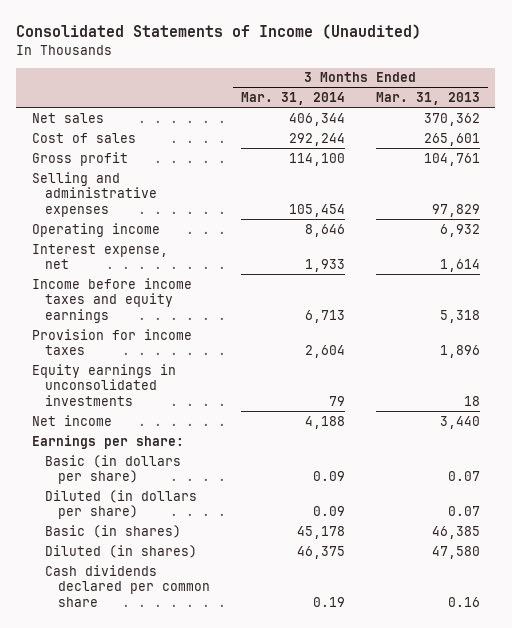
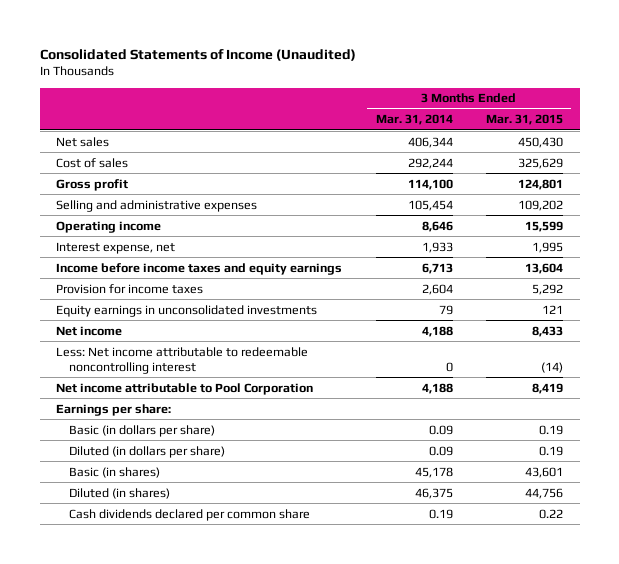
[375,92,480,106] Mar. 31, 2013 -> none
none -> [485,114,563,126] Mar. 31, 2015
none -> [56,346,309,374] Less: Net income attributable to redeemable noncontrolling interest
none -> [56,382,314,395] Net income attributable to Pool Corporation

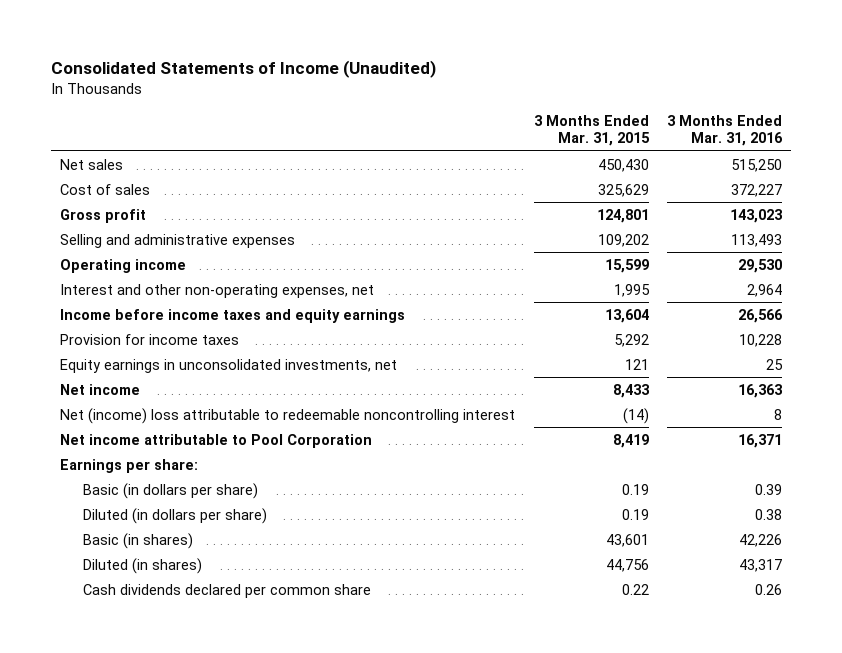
[375,114,453,126] Mar. 31, 2014 -> none
none -> [666,115,783,147] 3 Months Ended Mar. 31, 2016
[56,241,176,254] Interest expense, net -> [60,283,375,298] Interest and other non-operating expenses, net
[56,304,318,317] Equity earnings in unconsolidated investments -> [60,358,398,373] Equity earnings in unconsolidated investments, net
[56,346,309,374] Less: Net income attributable to redeemable noncontrolling interest -> [60,407,516,424] Net (income) loss attributable to redeemable noncontrolling interest

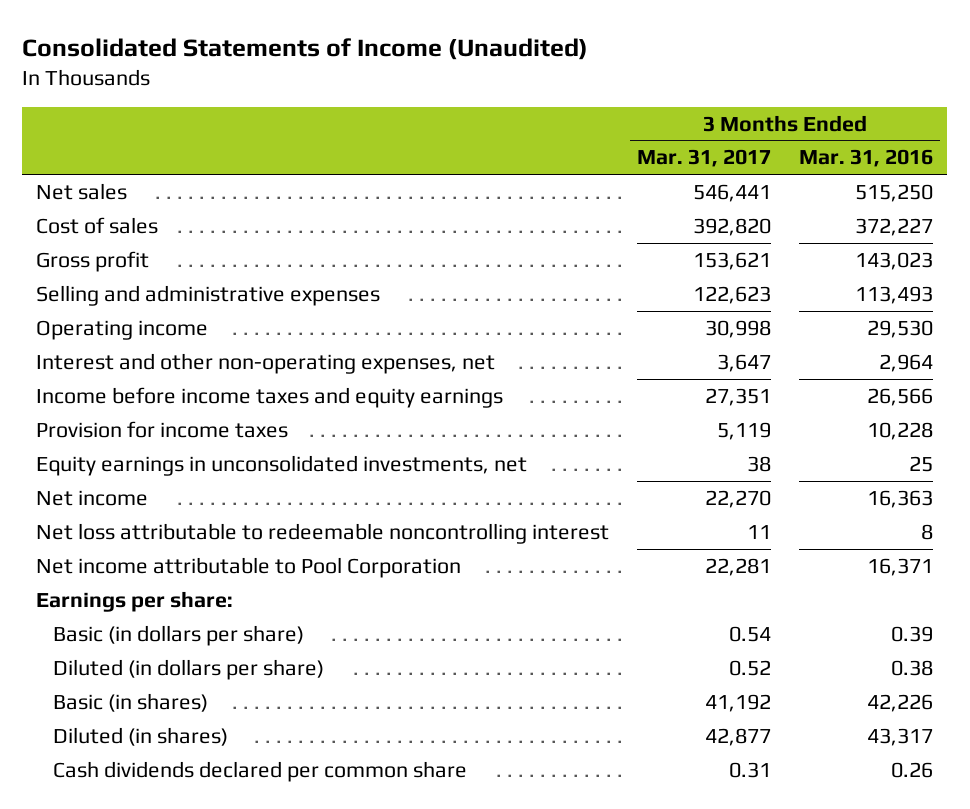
[533,115,650,147] 3 Months Ended Mar. 31, 2015 -> none
none -> [637,149,772,168] Mar. 31, 2017
[60,407,516,424] Net (income) loss attributable to redeemable noncontrolling interest -> [36,522,610,544] Net loss attributable to redeemable noncontrolling interest

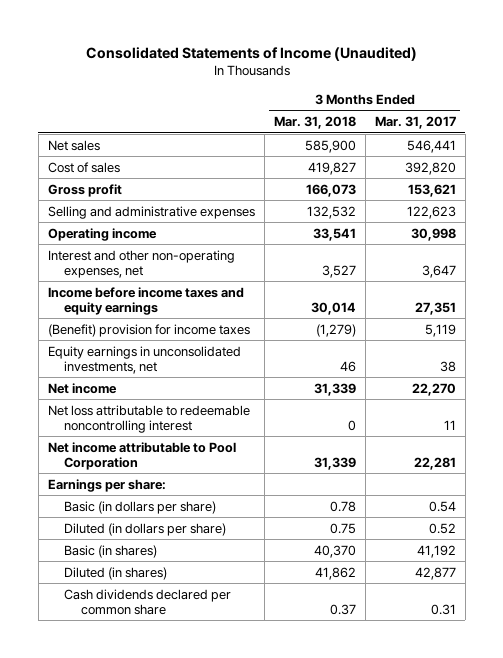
[799,149,934,168] Mar. 31, 2016 -> none
none -> [273,116,356,130] Mar. 31, 2018
[36,420,289,438] Provision for income taxes -> [47,323,250,337] (Benefit) provision for income taxes

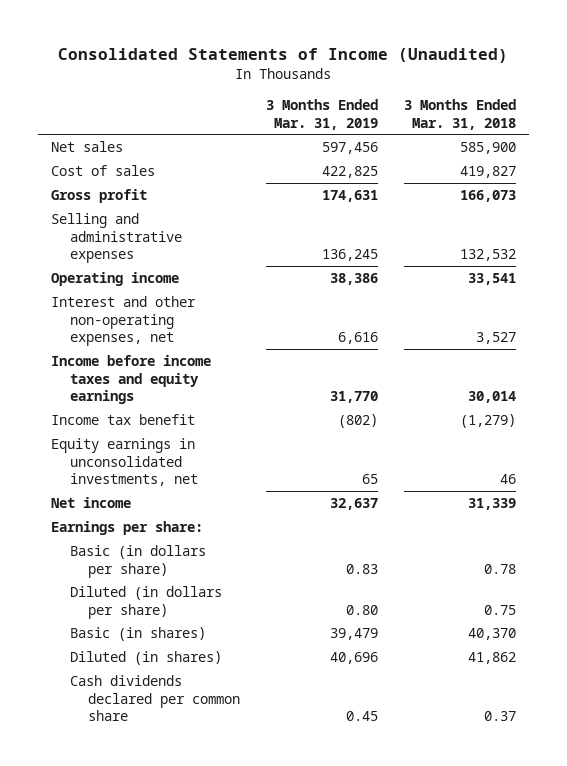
[374,116,456,130] Mar. 31, 2017 -> none
none -> [266,99,379,130] 3 Months Ended Mar. 31, 2019
[47,323,250,337] (Benefit) provision for income taxes -> [50,413,195,425] Income tax benefit
[47,404,250,433] Net loss attributable to redeemable noncontrolling interest -> none
[47,441,236,470] Net income attributable to Pool Corporation -> none

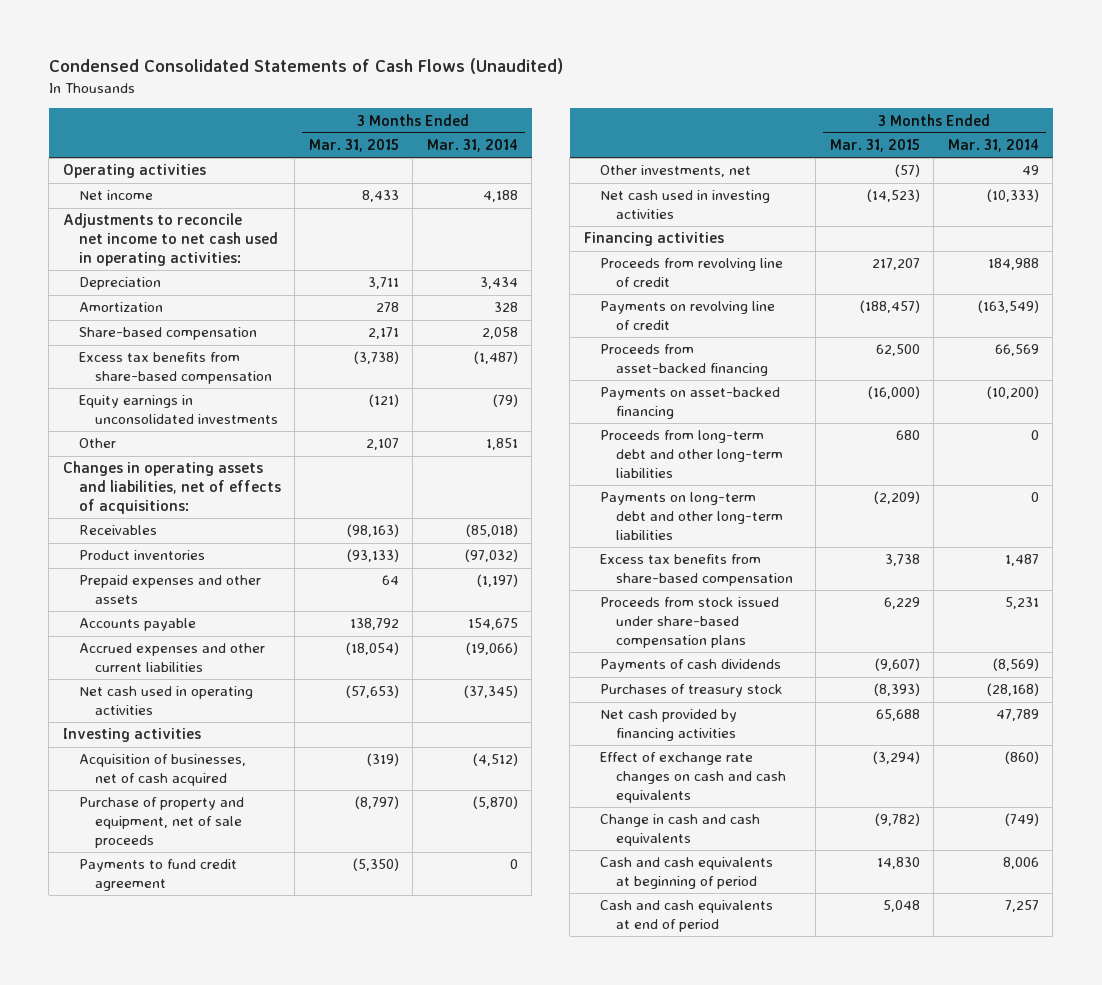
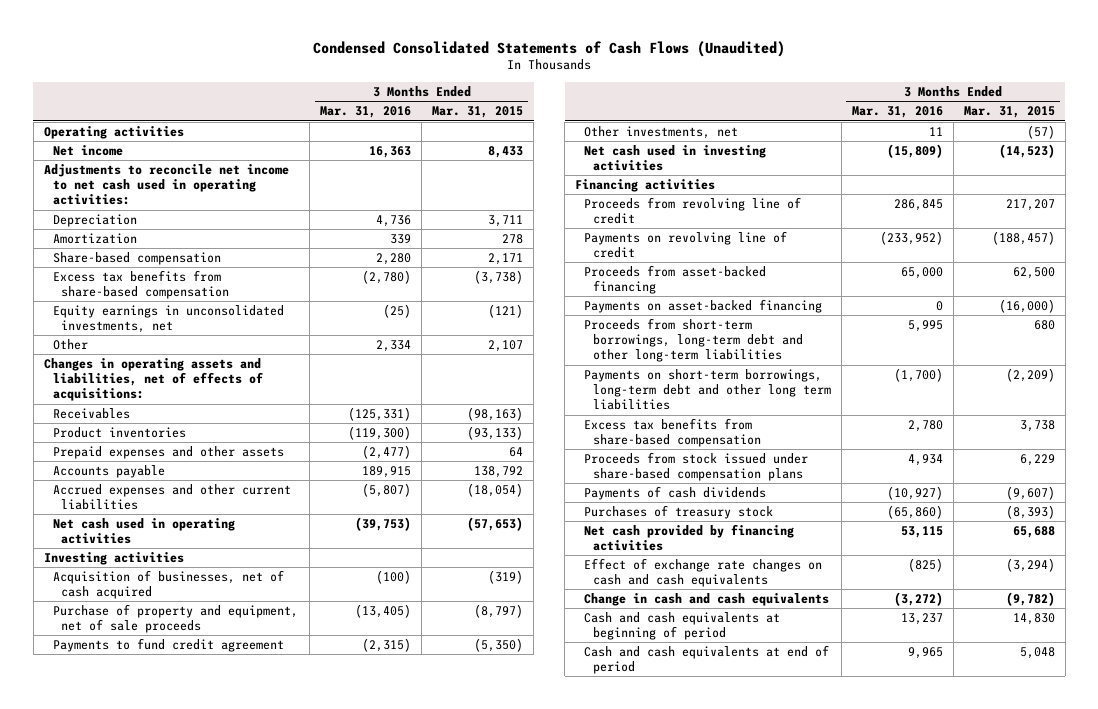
[426,139,518,153] Mar. 31, 2014 -> none
none -> [320,106,412,119] Mar. 31, 2016
[78,395,278,425] Equity earnings in unconsolidated investments -> [52,305,284,334] Equity earnings in unconsolidated investments, net
[599,430,783,478] Proceeds from long-term debt and other long-term liabilities -> [583,318,803,363] Proceeds from short-term borrowings, long-term debt and other long-term liabilities
[599,492,783,540] Payments on long-term debt and other long-term liabilities -> [583,369,831,411] Payments on short-term borrowings, long-term debt and other long term liabilities

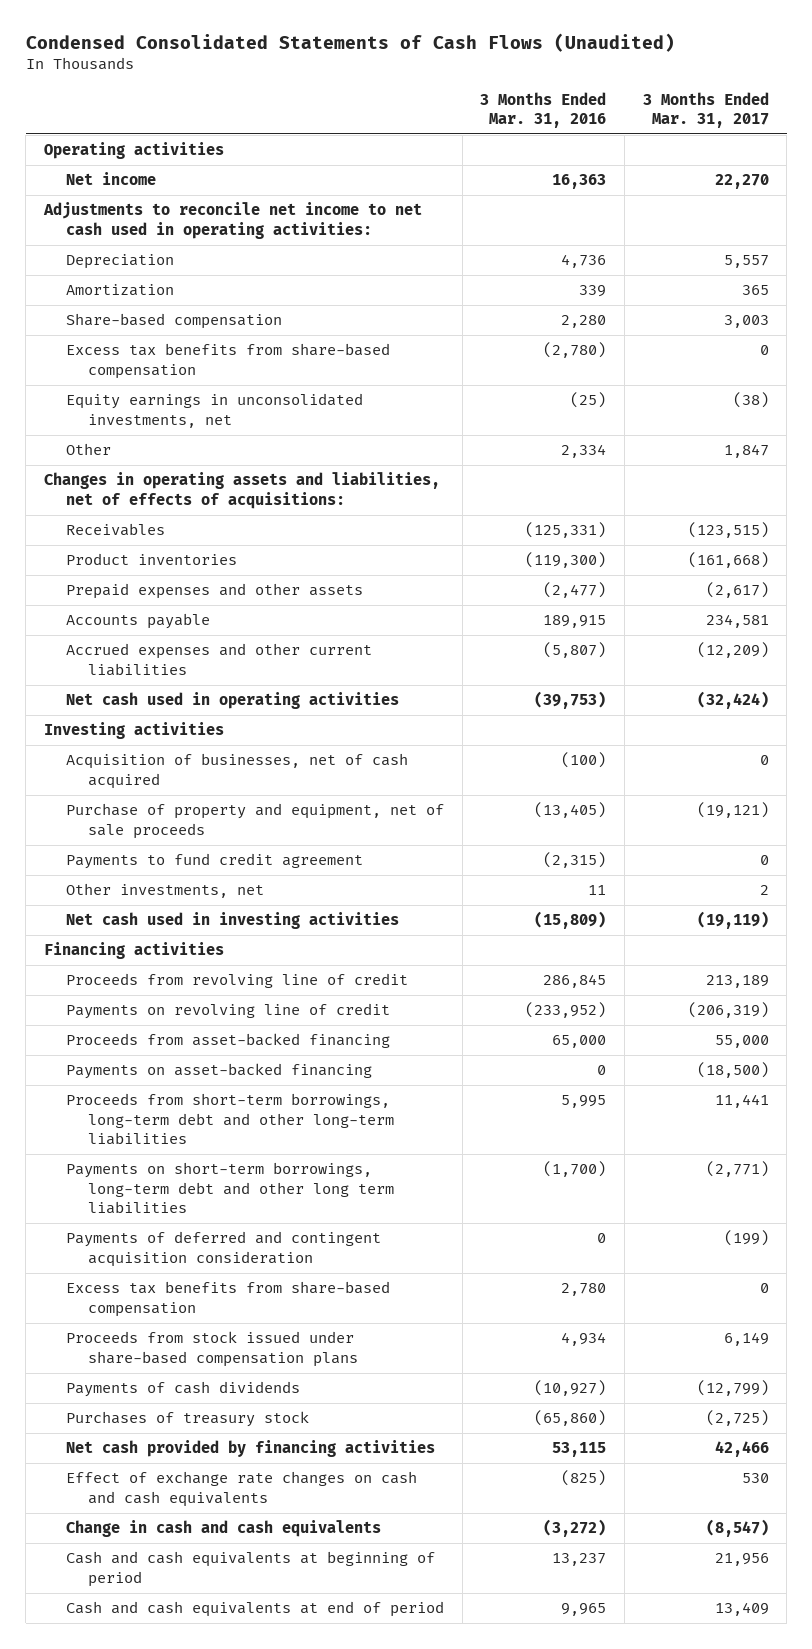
[432,106,524,119] Mar. 31, 2015 -> none
none -> [642,91,769,129] 3 Months Ended Mar. 31, 2017
none -> [65,1231,381,1267] Payments of deferred and contingent acquisition consideration

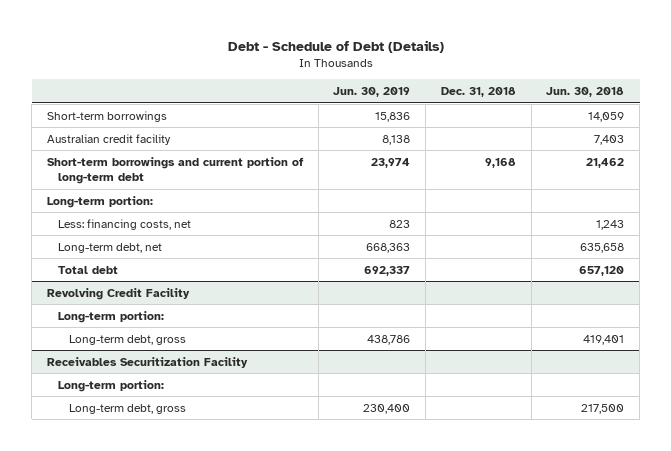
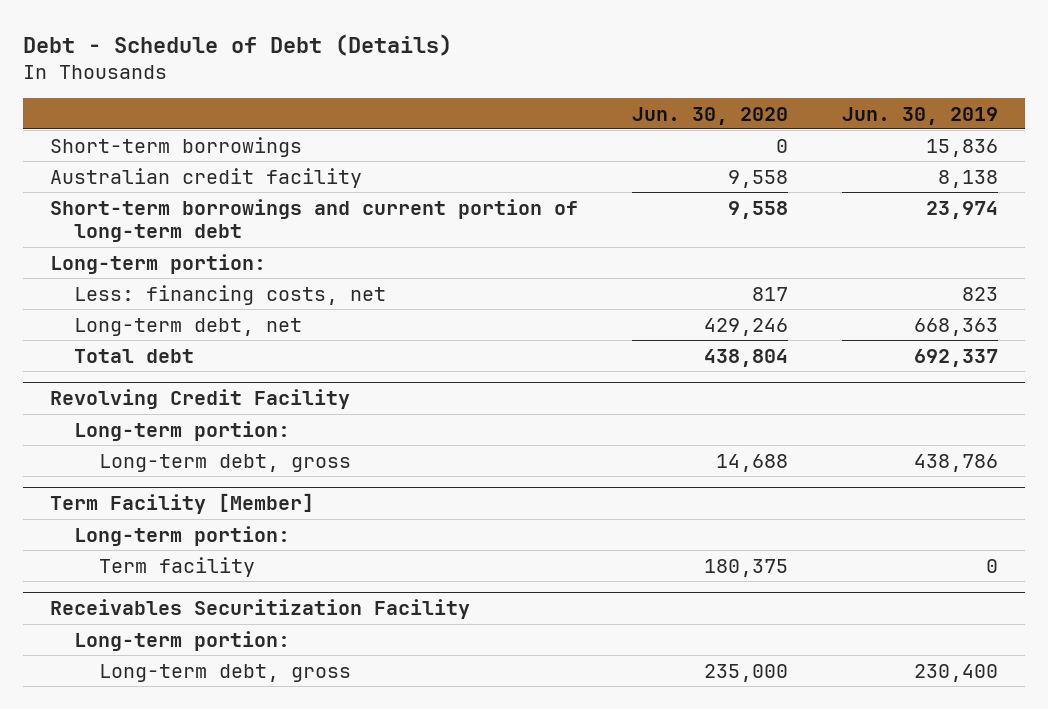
[440,86,516,97] Dec. 31, 2018 -> none
[546,86,625,97] Jun. 30, 2018 -> none
none -> [631,106,788,125] Jun. 30, 2020
none -> [49,493,314,515] Term Facility [Member]
none -> [74,525,291,546] Long-term portion:
none -> [99,556,256,577] Term facility

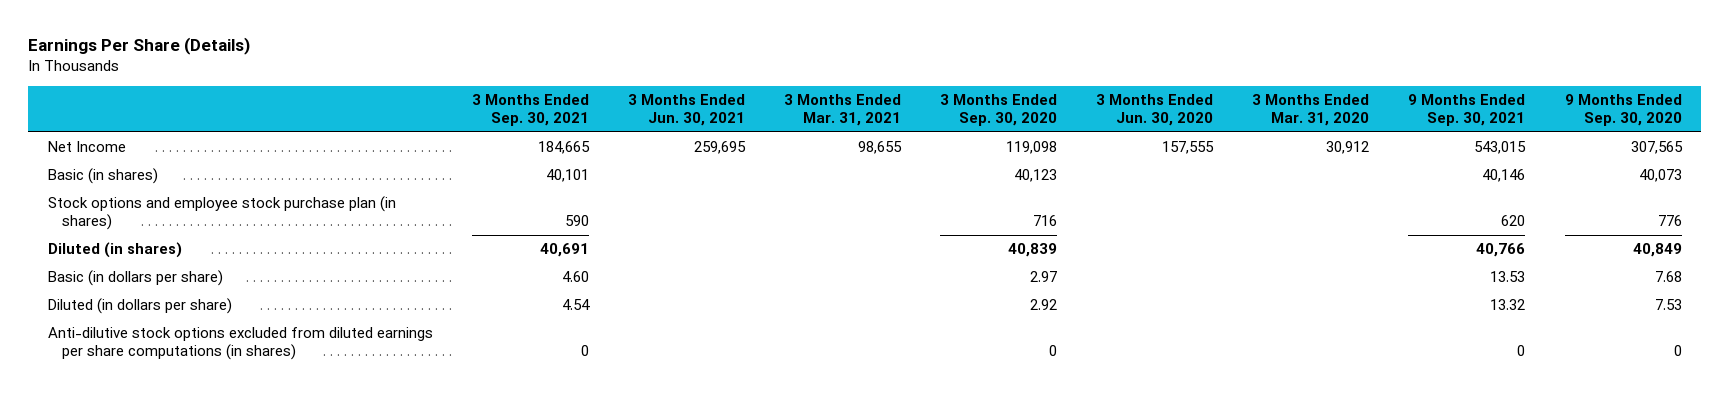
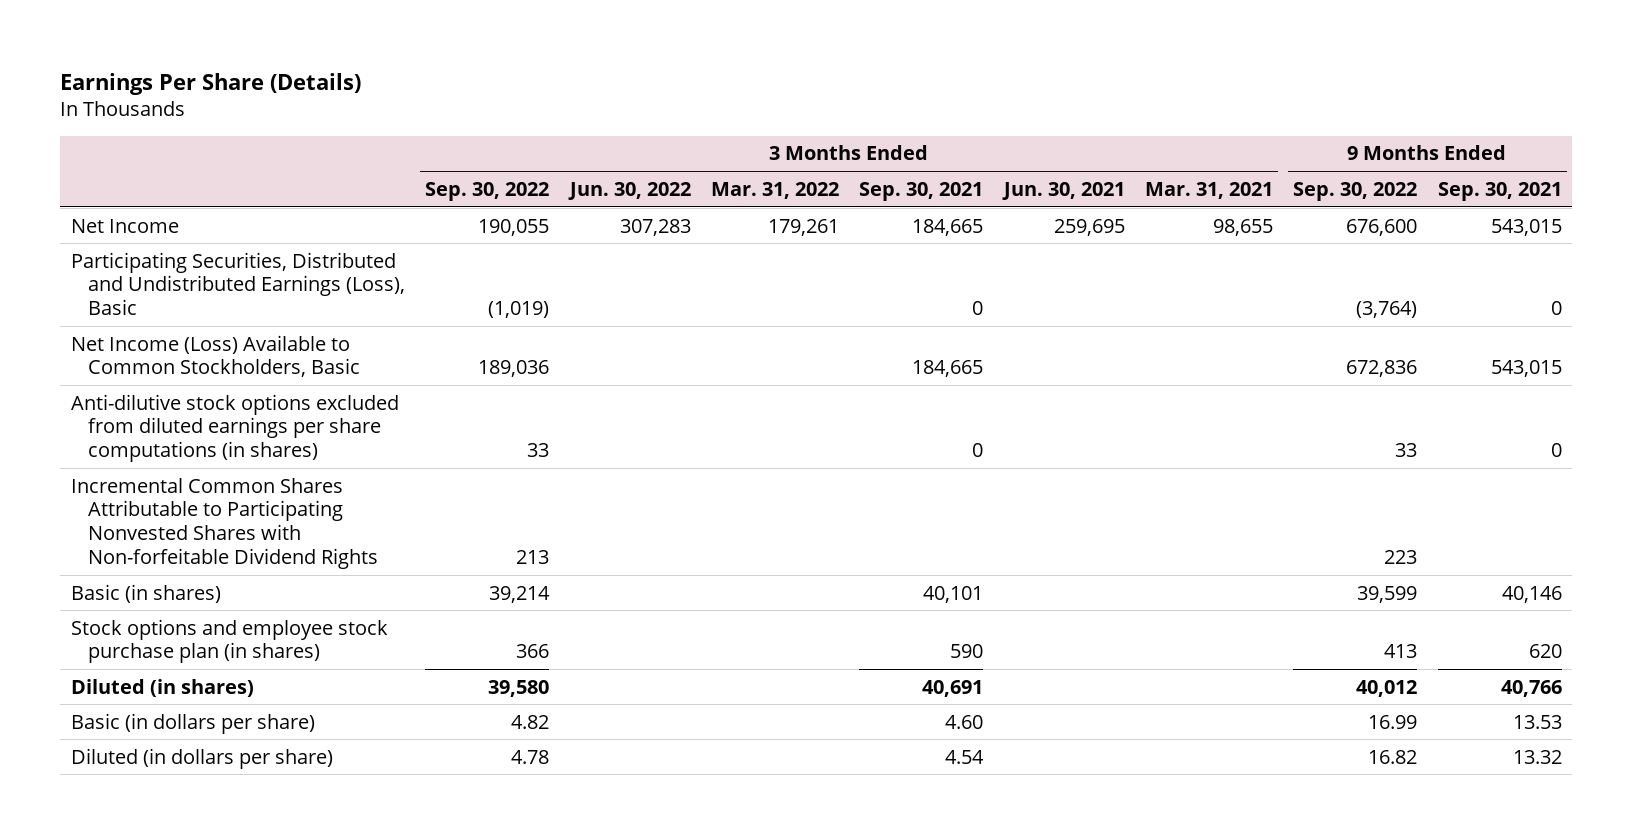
[940,94,1058,127] 3 Months Ended Sep. 30, 2020 -> none
[1096,94,1214,127] 3 Months Ended Jun. 30, 2020 -> none
[1252,94,1370,127] 3 Months Ended Mar. 31, 2020 -> none
[1564,94,1682,127] 9 Months Ended Sep. 30, 2020 -> none
none -> [425,181,550,201] Sep. 30, 2022
none -> [567,181,691,200] Jun. 30, 2022
none -> [710,181,839,199] Mar. 31, 2022
none -> [1293,181,1418,201] Sep. 30, 2022
none -> [70,251,405,316] Participating Securities, Distributed and Undistributed Earnings (Loss), Basic
none -> [70,334,360,378] Net Income (Loss) Available to Common Stockholders, Basic
[47,327,433,361] Anti-dilutive stock options excluded from diluted earnings per share computations (in shares) -> [70,393,399,463] Anti-dilutive stock options excluded from diluted earnings per share computations (in shares)
none -> [70,477,378,570] Incremental Common Shares Attributable to Participating Nonvested Shares with Non-forfeitable Dividend Rights

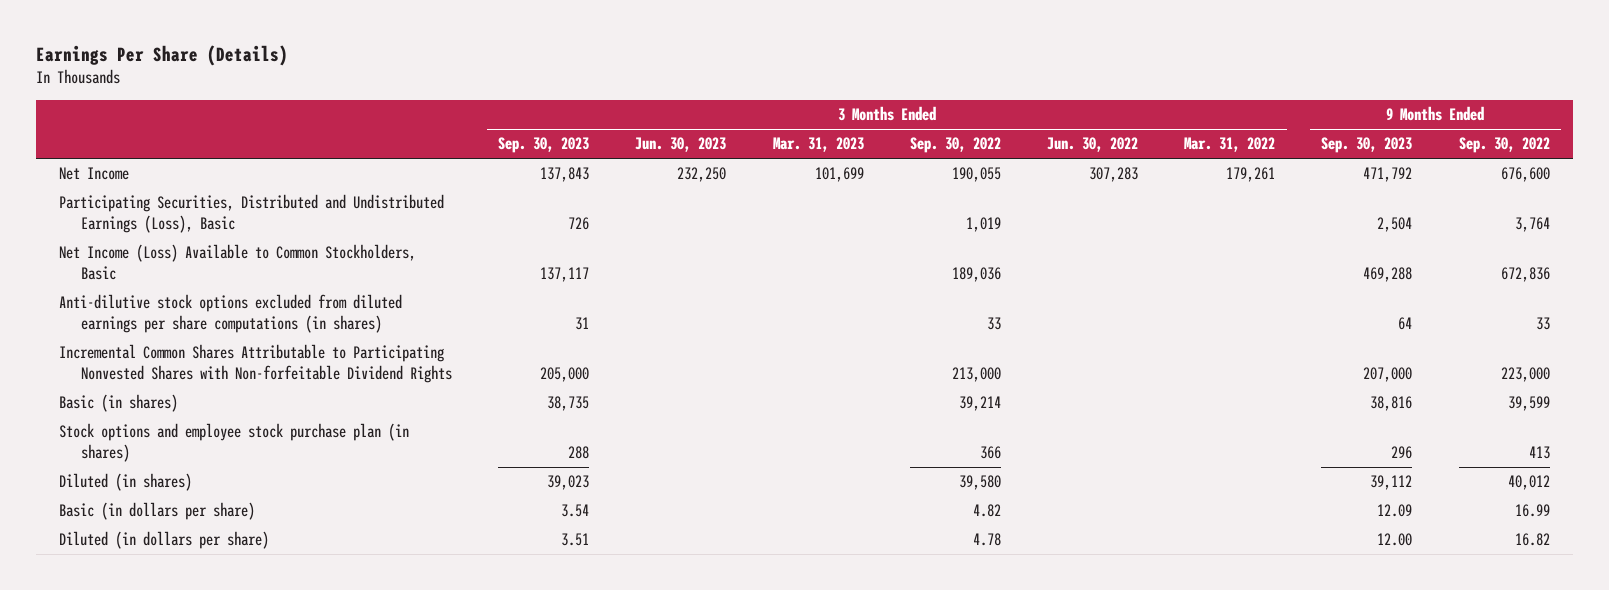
[859,181,984,201] Sep. 30, 2021 -> none
[1001,181,1125,200] Jun. 30, 2021 -> none
[1144,181,1273,199] Mar. 31, 2021 -> none
[1437,181,1562,201] Sep. 30, 2021 -> none
none -> [498,137,590,154] Sep. 30, 2023
none -> [635,137,727,153] Jun. 30, 2023
none -> [772,137,864,153] Mar. 31, 2023
none -> [1321,137,1413,154] Sep. 30, 2023
[488,301,550,319] (1,019) -> [965,216,1001,232] 1,019
[1356,301,1418,319] (3,764) -> [1514,216,1550,232] 3,764
[516,550,550,565] 213 -> [951,366,1001,382] 213,000
[1384,550,1418,565] 223 -> [1500,366,1550,382] 223,000

